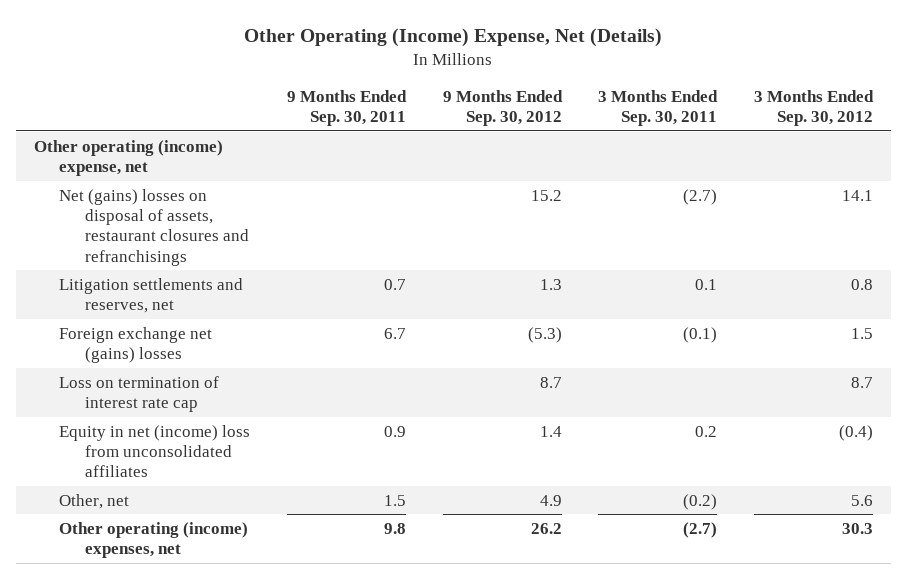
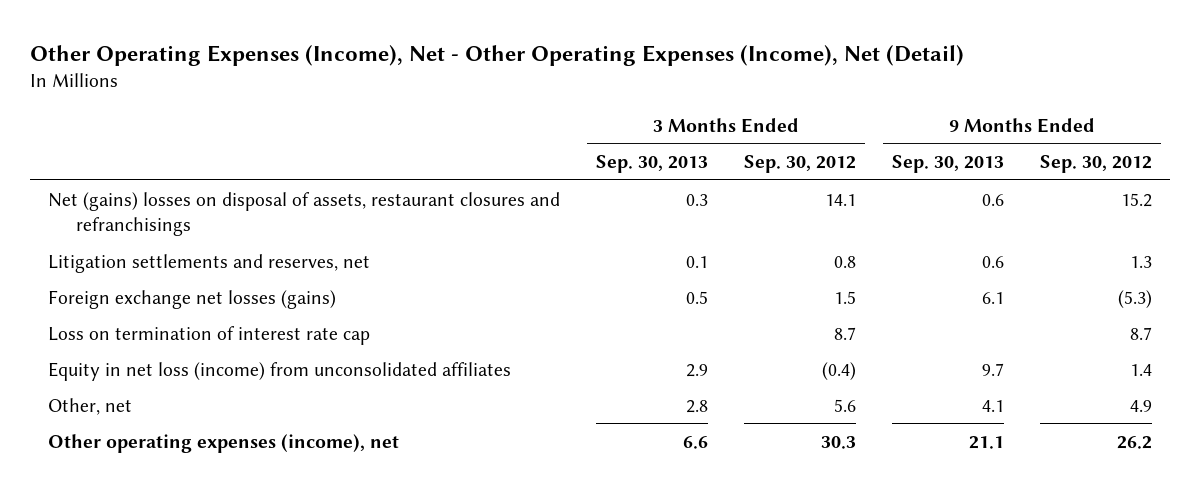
[244,28,663,48] Other Operating (Income) Expense, Net (Details) -> [30,44,965,66] Other Operating Expenses (Income), Net - Other Operating Expenses (Income), Net (Detail)
[287,89,408,127] 9 Months Ended Sep. 30, 2011 -> none
[598,89,719,127] 3 Months Ended Sep. 30, 2011 -> none
none -> [596,155,709,174] Sep. 30, 2013
none -> [892,155,1005,174] Sep. 30, 2013
[33,139,223,177] Other operating (income) expense, net -> none
[59,326,213,364] Foreign exchange net (gains) losses -> [48,289,337,309] Foreign exchange net losses (gains)
[59,424,251,478] Equity in net (income) loss from unconsolidated affiliates -> [48,361,512,381] Equity in net loss (income) from unconsolidated affiliates
[59,521,249,559] Other operating (income) expenses, net -> [48,433,400,453] Other operating expenses (income), net

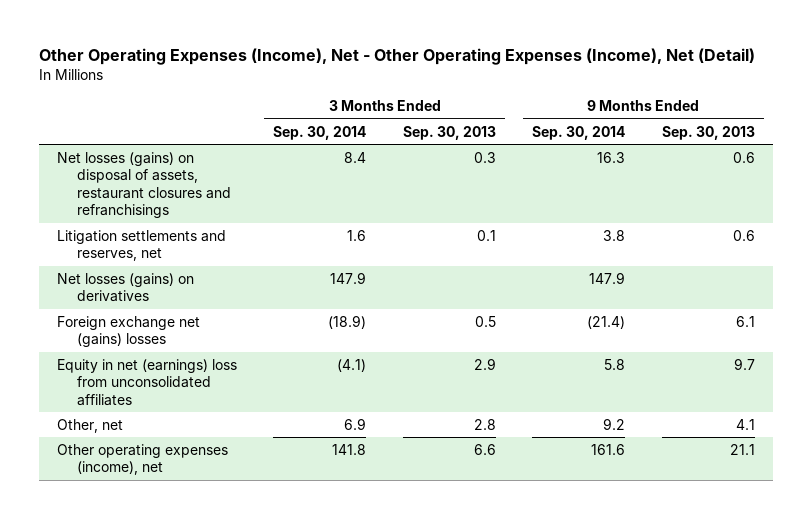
[744,155,857,174] Sep. 30, 2012 -> none
[1040,155,1153,174] Sep. 30, 2012 -> none
none -> [273,125,367,140] Sep. 30, 2014
none -> [532,125,626,140] Sep. 30, 2014
[48,191,561,236] Net (gains) losses on disposal of assets, restaurant closures and refranchisings -> [57,151,231,219] Net losses (gains) on disposal of assets, restaurant closures and refranchisings
[48,325,371,345] Loss on termination of interest rate cap -> none
none -> [57,272,195,303] Net losses (gains) on derivatives
[48,289,337,309] Foreign exchange net losses (gains) -> [57,315,201,348] Foreign exchange net (gains) losses
[48,361,512,381] Equity in net loss (income) from unconsolidated affiliates -> [57,358,238,406] Equity in net (earnings) loss from unconsolidated affiliates

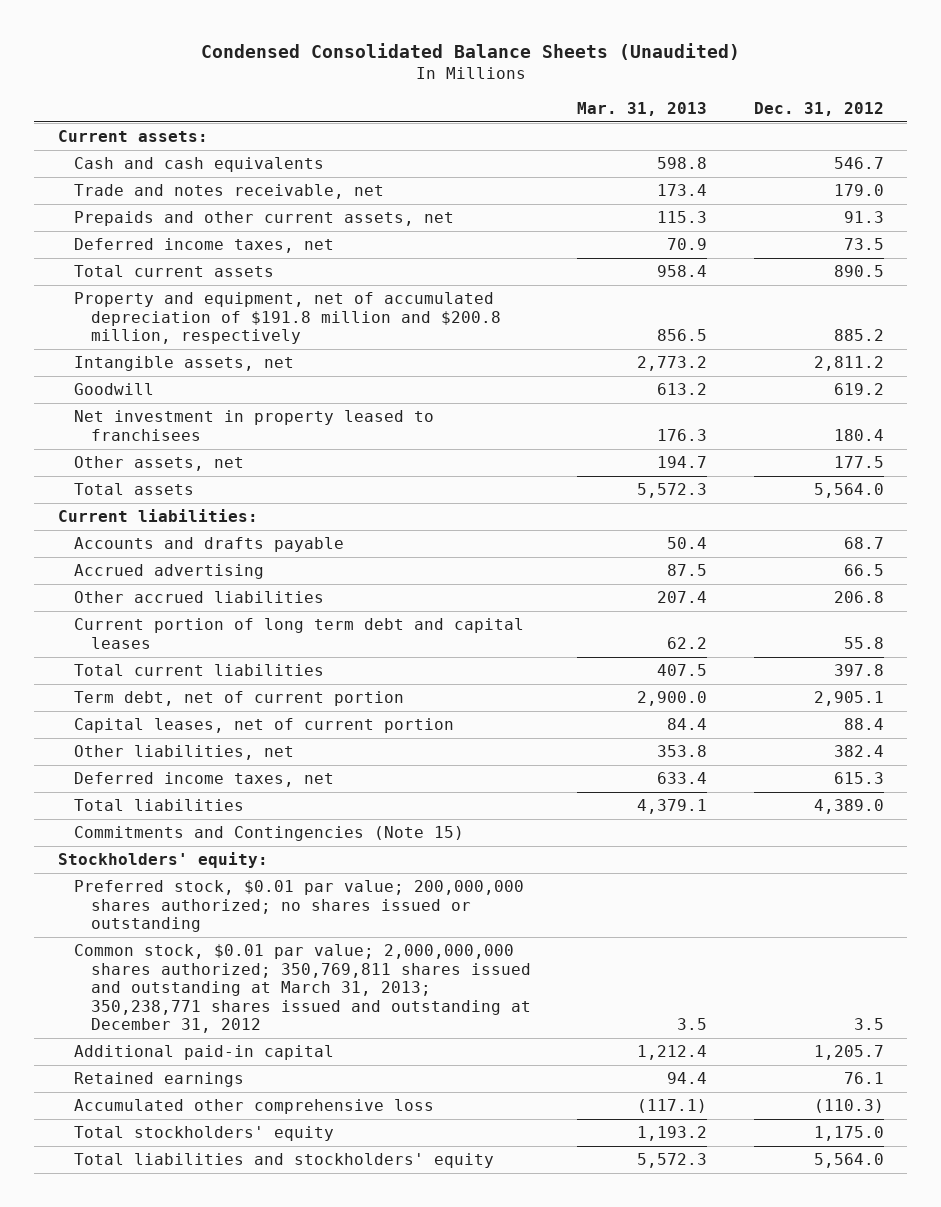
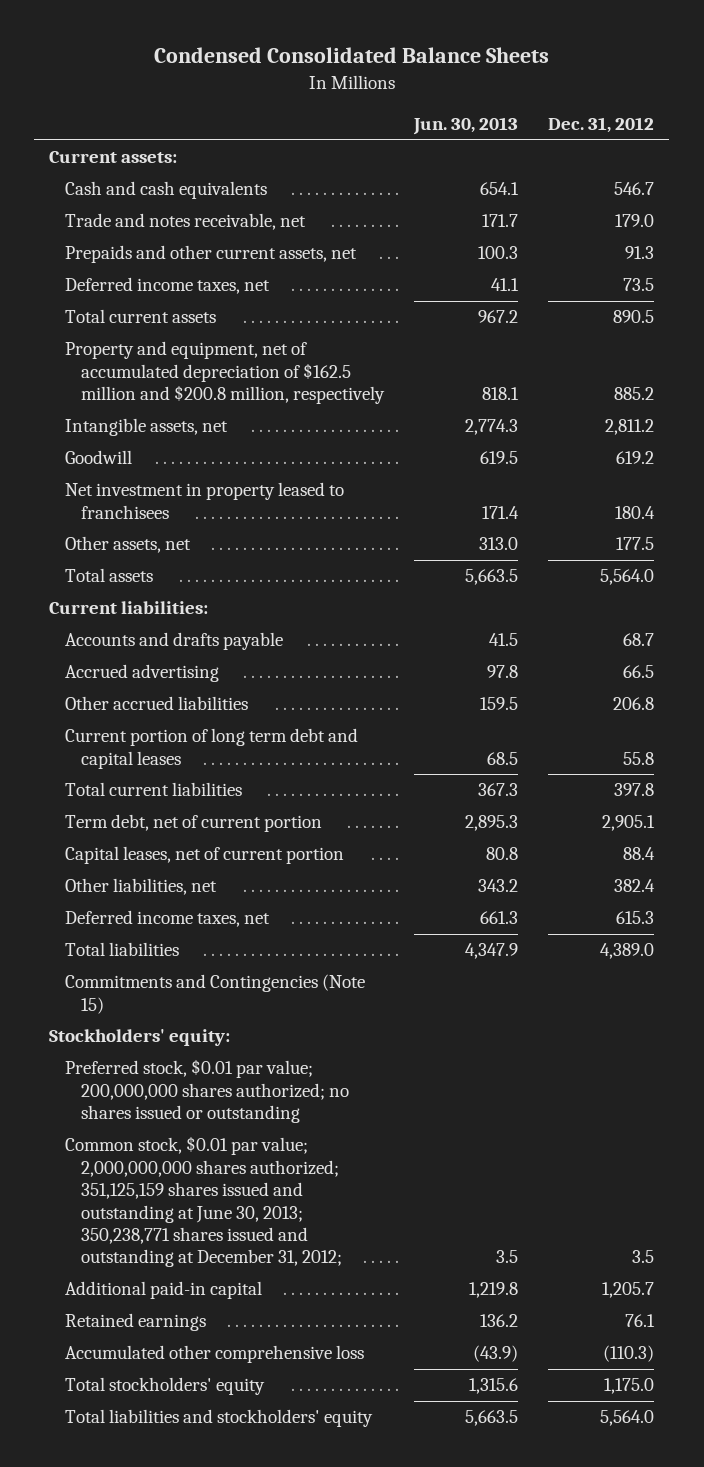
[200,43,740,61] Condensed Consolidated Balance Sheets (Unaudited) -> [153,47,549,64] Condensed Consolidated Balance Sheets
[577,102,708,117] Mar. 31, 2013 -> none
none -> [413,117,519,136] Jun. 30, 2013
[74,292,501,345] Property and equipment, net of accumulated depreciation of $191.8 million and $200.8 million, respectively -> [65,341,386,405] Property and equipment, net of accumulated depreciation of $162.5 million and $200.8 million, respectively
[74,944,531,1034] Common stock, $0.01 par value; 2,000,000,000 shares authorized; 350,769,811 shares issued and outstanding at March 31, 2013; 350,238,771 shares issued and outstanding at December 31, 2012 -> [65,1136,343,1268] Common stock, $0.01 par value; 2,000,000,000 shares authorized; 351,125,159 shares issued and outstanding at June 30, 2013; 350,238,771 shares issued and outstanding at December 31, 2012;

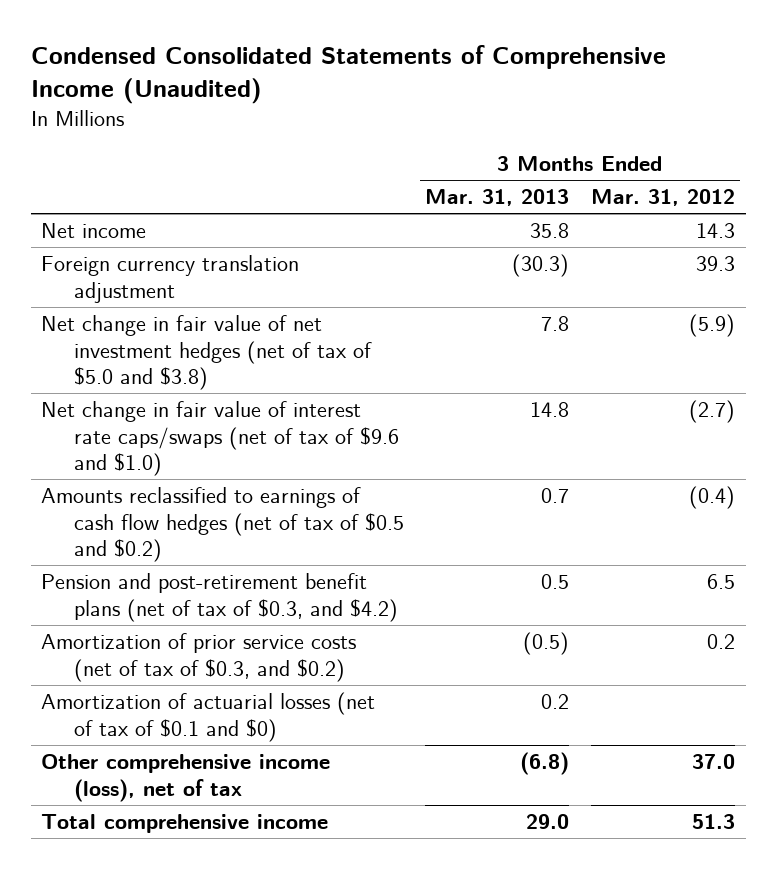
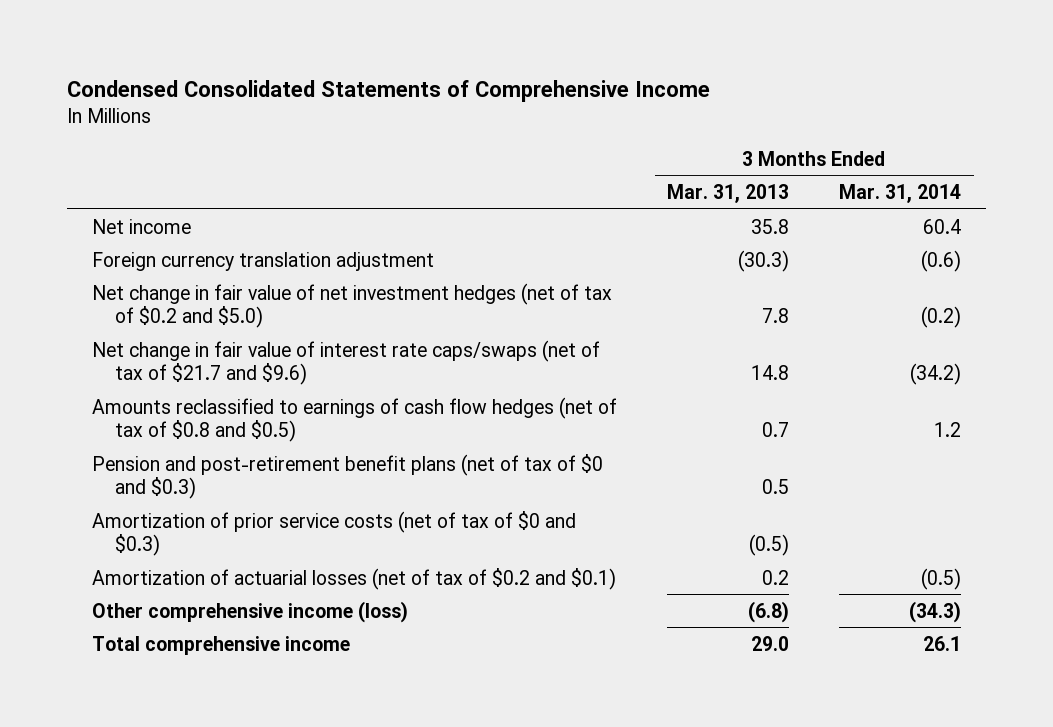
[30,44,666,104] Condensed Consolidated Statements of Comprehensive Income (Unaudited) -> [66,79,710,102] Condensed Consolidated Statements of Comprehensive Income
[590,189,735,207] Mar. 31, 2012 -> none
none -> [839,184,962,204] Mar. 31, 2014
[41,314,372,391] Net change in fair value of net investment hedges (net of tax of $5.0 and $3.8) -> [91,282,612,329] Net change in fair value of net investment hedges (net of tax of $0.2 and $5.0)
[41,400,399,477] Net change in fair value of interest rate caps/swaps (net of tax of $9.6 and $1.0) -> [91,339,600,386] Net change in fair value of interest rate caps/swaps (net of tax of $21.7 and $9.6)
[41,486,404,563] Amounts reclassified to earnings of cash flow hedges (net of tax of $0.5 and $0.2) -> [91,396,617,443] Amounts reclassified to earnings of cash flow hedges (net of tax of $0.8 and $0.5)
[41,572,398,622] Pension and post-retirement benefit plans (net of tax of $0.3, and $4.2) -> [91,453,603,500] Pension and post-retirement benefit plans (net of tax of $0 and $0.3)
[41,632,357,682] Amortization of prior service costs (net of tax of $0.3, and $0.2) -> [91,510,576,557] Amortization of prior service costs (net of tax of $0 and $0.3)
[41,691,376,742] Amortization of actuarial losses (net of tax of $0.1 and $0) -> [91,567,616,590] Amortization of actuarial losses (net of tax of $0.2 and $0.1)
[41,753,331,802] Other comprehensive income (loss), net of tax -> [91,600,408,623] Other comprehensive income (loss)

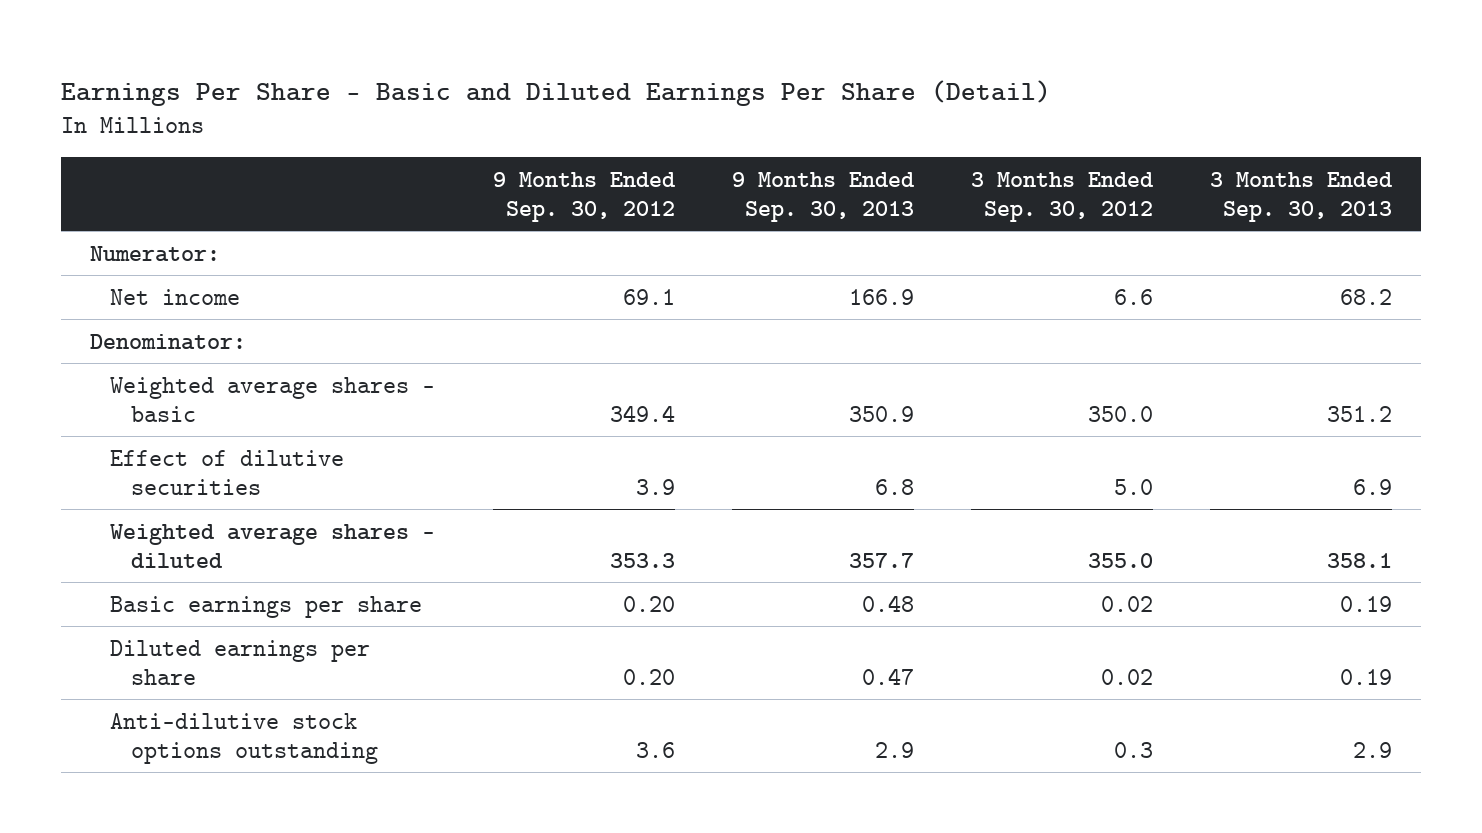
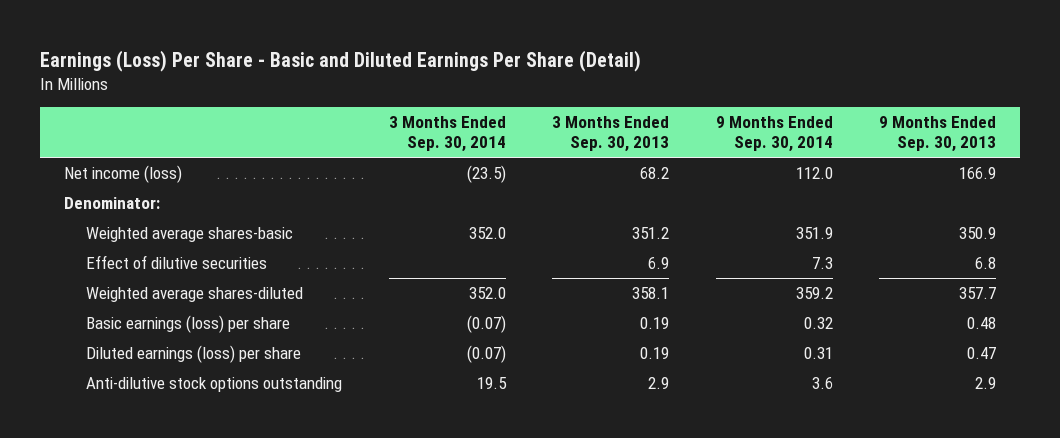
[61,79,1052,106] Earnings Per Share - Basic and Diluted Earnings Per Share (Detail) -> [40,49,642,72] Earnings (Loss) Per Share - Basic and Diluted Earnings Per Share (Detail)
[492,171,676,222] 9 Months Ended Sep. 30, 2012 -> none
[970,171,1154,222] 3 Months Ended Sep. 30, 2012 -> none
none -> [388,116,506,153] 3 Months Ended Sep. 30, 2014
none -> [715,116,833,153] 9 Months Ended Sep. 30, 2014
[90,245,221,262] Numerator: -> none
[110,288,241,305] Net income -> [63,165,182,184] Net income (loss)
[110,376,436,422] Weighted average shares - basic -> [86,227,294,243] Weighted average shares-basic
[110,523,436,568] Weighted average shares - diluted -> [86,287,304,303] Weighted average shares-diluted
[110,595,423,618] Basic earnings per share -> [86,315,291,334] Basic earnings (loss) per share
[110,639,371,685] Diluted earnings per share -> [86,345,302,364] Diluted earnings (loss) per share

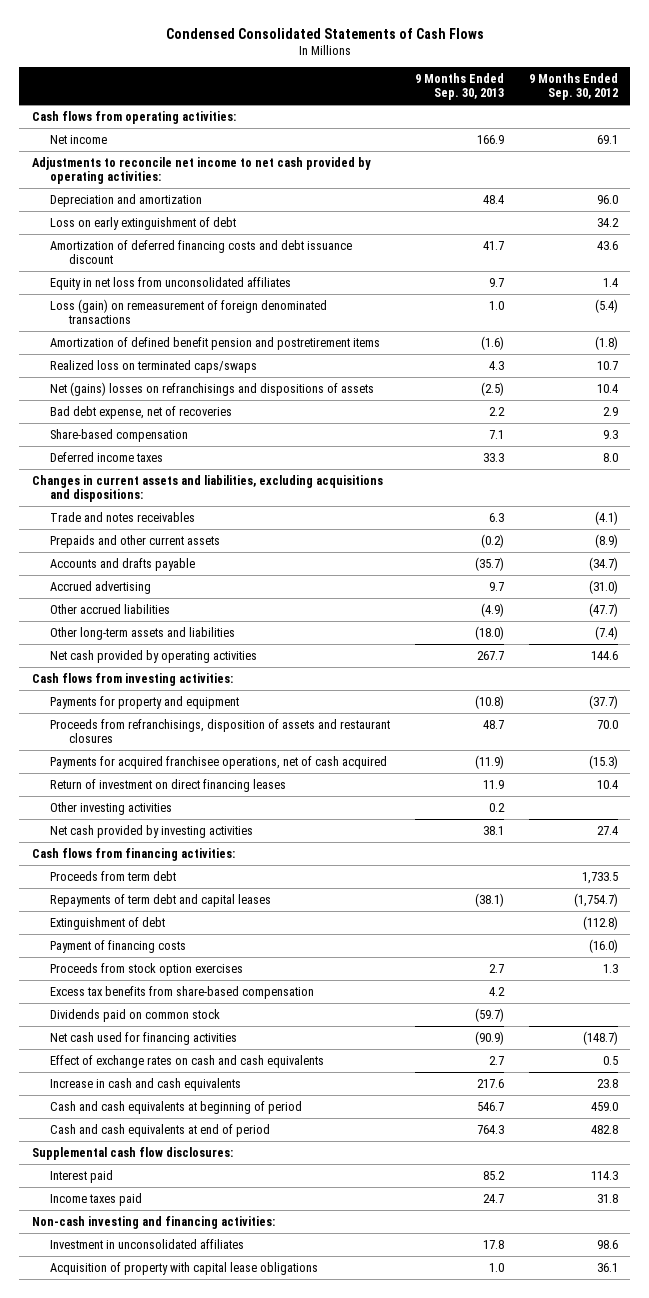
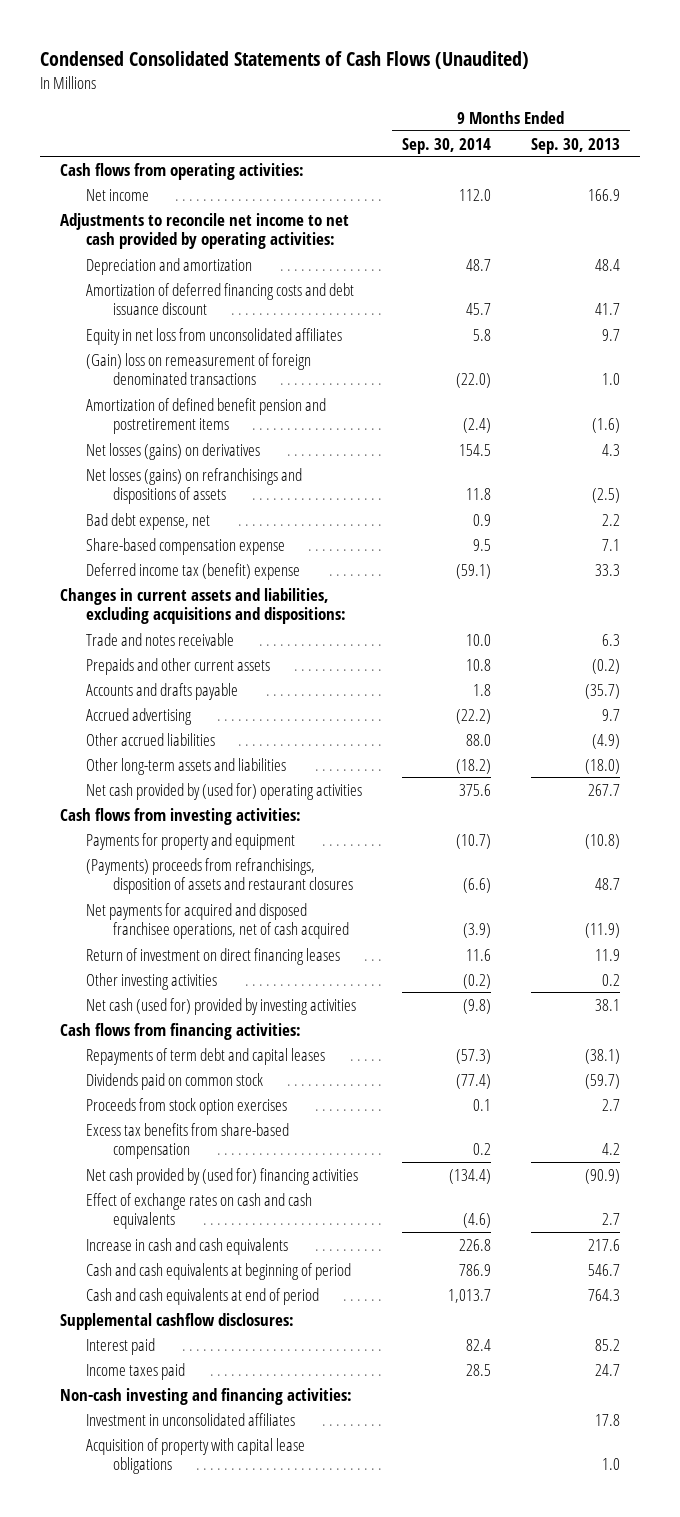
[165,27,484,39] Condensed Consolidated Statements of Cash Flows -> [40,51,530,70] Condensed Consolidated Statements of Cash Flows (Unaudited)
[528,73,618,101] 9 Months Ended Sep. 30, 2012 -> none
none -> [402,137,492,154] Sep. 30, 2014
[50,216,237,230] Loss on early extinguishment of debt -> none
[50,298,328,324] Loss (gain) on remeasurement of foreign denominated transactions -> [86,352,312,386] (Gain) loss on remeasurement of foreign denominated transactions
[50,359,258,373] Realized loss on terminated caps/swaps -> [86,442,261,460] Net losses (gains) on derivatives
[50,381,375,396] Net (gains) losses on refranchisings and dispositions of assets -> [86,467,303,505] Net losses (gains) on refranchisings and dispositions of assets
[50,405,233,419] Bad debt expense, net of recoveries -> [86,512,211,530] Bad debt expense, net
[50,428,189,442] Share-based compensation -> [86,537,286,555] Share-based compensation expense
[50,451,164,462] Deferred income taxes -> [86,562,301,580] Deferred income tax (benefit) expense
[50,511,196,522] Trade and notes receivables -> [86,632,235,646] Trade and notes receivable
[50,649,258,663] Net cash provided by operating activities -> [86,782,363,800] Net cash provided by (used for) operating activities
[50,718,391,743] Proceeds from refranchisings, disposition of assets and restaurant closures -> [86,857,353,895] (Payments) proceeds from refranchisings, disposition of assets and restaurant closures
[50,755,388,769] Payments for acquired franchisee operations, net of cash acquired -> [86,902,349,940] Net payments for acquired and disposed franchisee operations, net of cash acquired
[50,824,254,838] Net cash provided by investing activities -> [86,997,357,1015] Net cash (used for) provided by investing activities
[50,870,177,881] Proceeds from term debt -> none
[50,916,166,930] Extinguishment of debt -> none
[50,939,187,953] Payment of financing costs -> none
[50,1008,221,1022] Dividends paid on common stock -> [86,1072,264,1090] Dividends paid on common stock
[50,1031,238,1045] Net cash used for financing activities -> [86,1167,359,1185] Net cash provided by (used for) financing activities
[31,1146,233,1160] Supplemental cash flow disclosures: -> [59,1312,294,1330] Supplemental cashflow disclosures:

